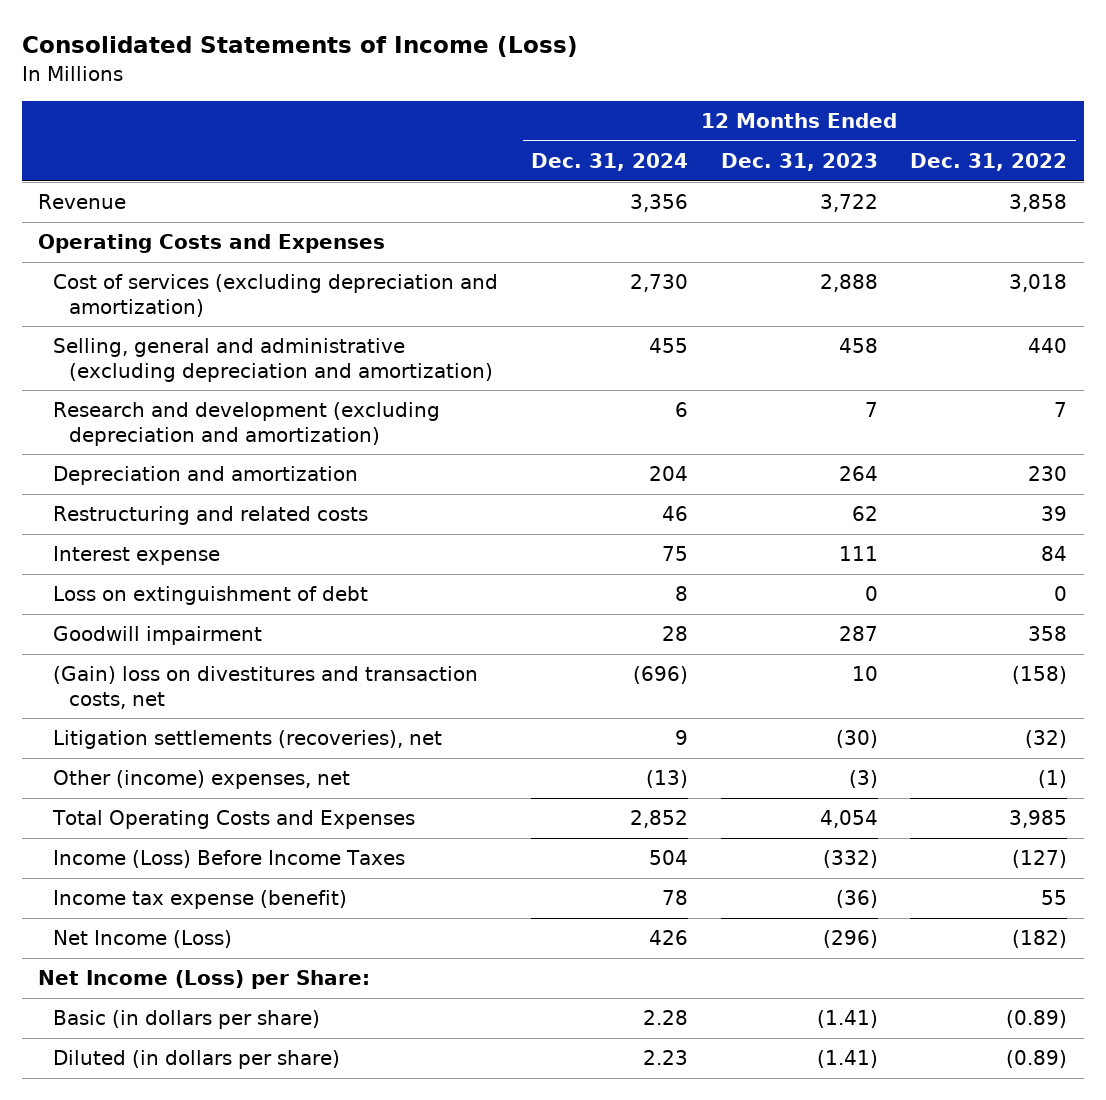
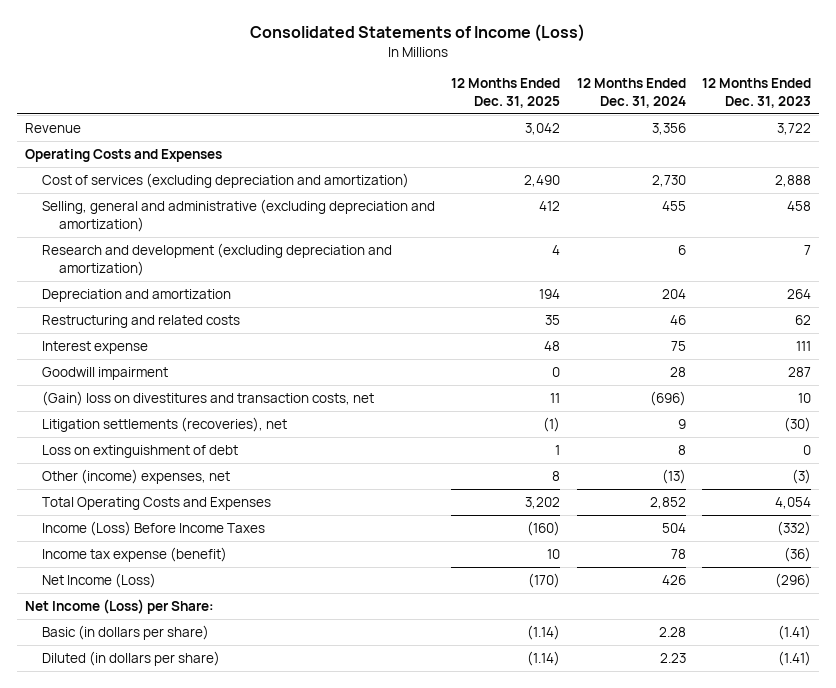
[910,153,1068,172] Dec. 31, 2022 -> none
none -> [451,78,561,108] 12 Months Ended Dec. 31, 2025
[53,586,369,606] Loss on extinguishment of debt -> [41,444,238,458] Loss on extinguishment of debt

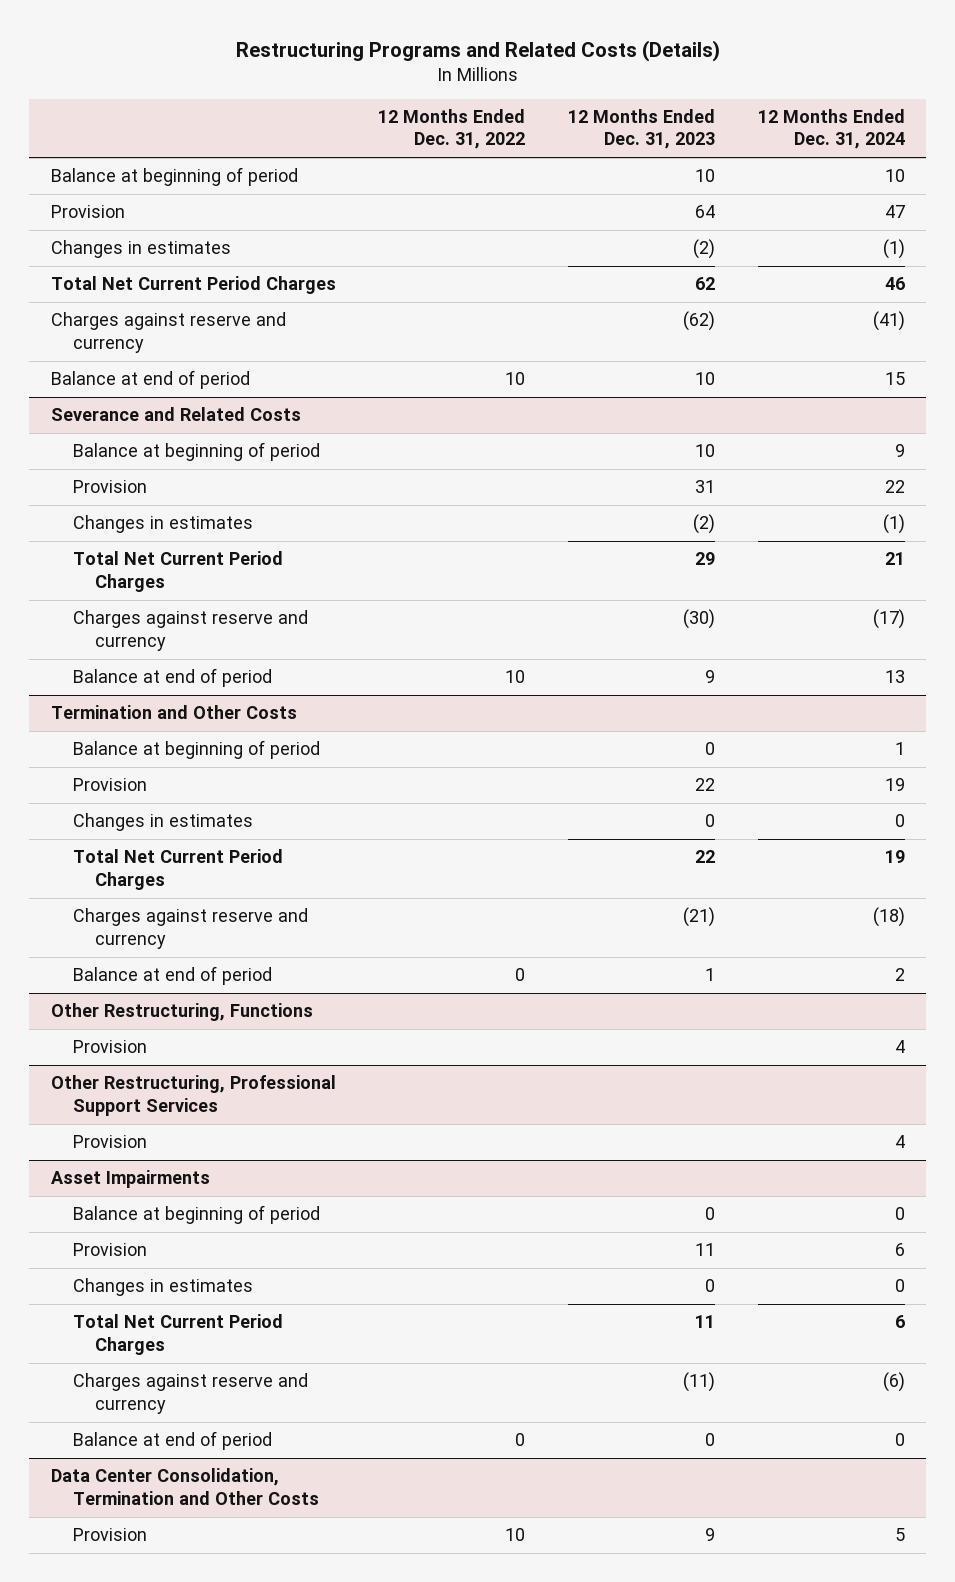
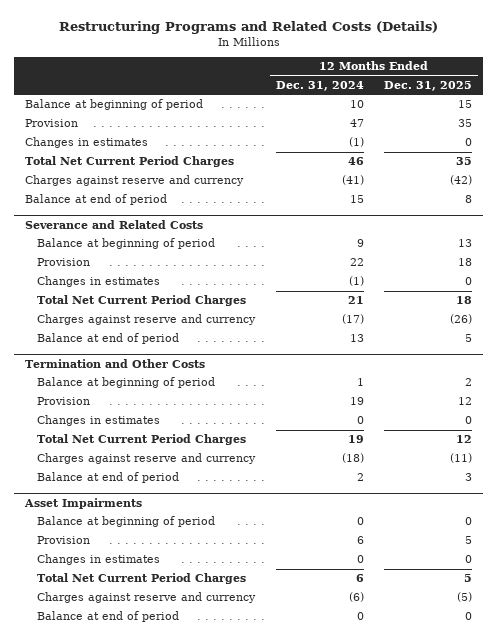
[378,109,526,150] 12 Months Ended Dec. 31, 2022 -> none
[567,109,715,150] 12 Months Ended Dec. 31, 2023 -> none
none -> [384,80,473,91] Dec. 31, 2025
[50,1003,313,1022] Other Restructuring, Functions -> none
[72,1040,147,1054] Provision -> none
[50,1075,336,1116] Other Restructuring, Professional Support Services -> none
[72,1135,147,1149] Provision -> none
[50,1468,319,1505] Data Center Consolidation, Termination and Other Costs -> none
[72,1528,147,1542] Provision -> none

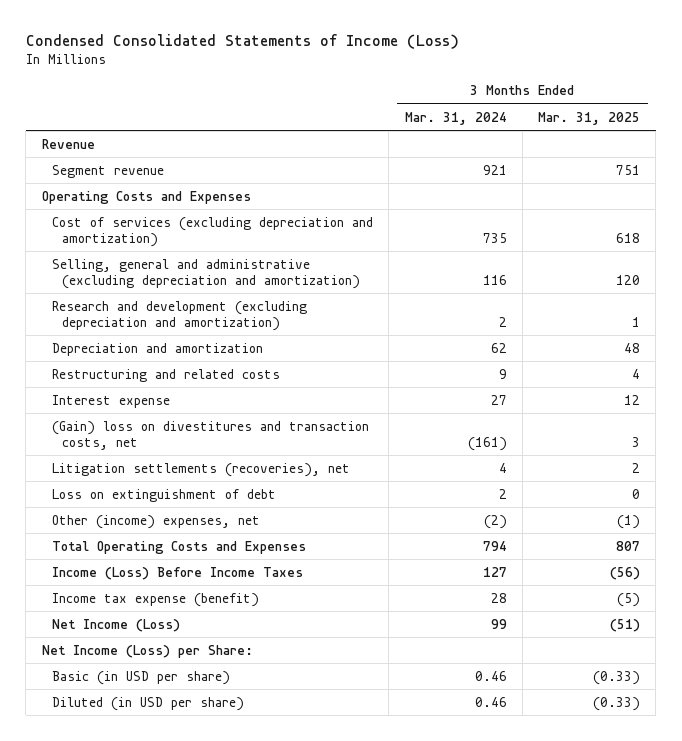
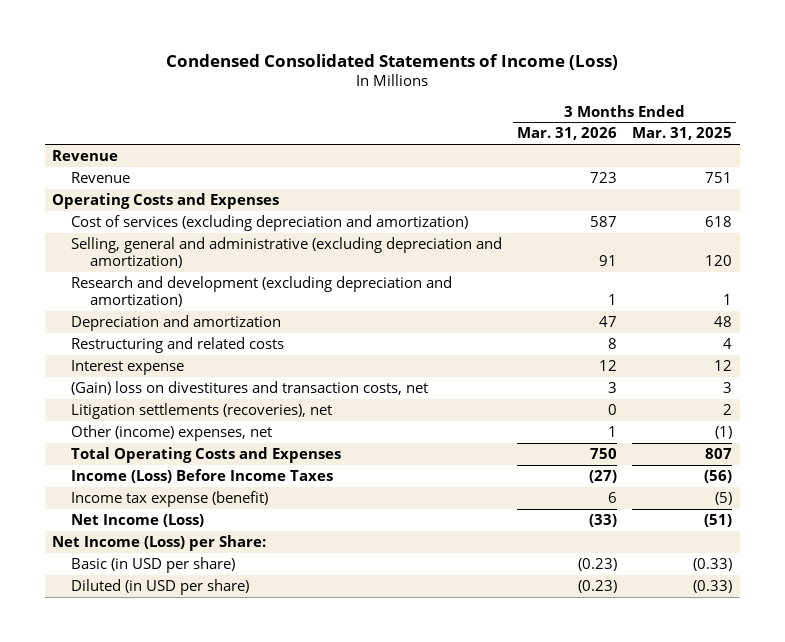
[404,111,507,125] Mar. 31, 2024 -> none
none -> [517,127,618,141] Mar. 31, 2026
[52,164,165,178] Segment revenue -> [70,172,130,184] Revenue
[52,488,277,502] Loss on extinguishment of debt -> none

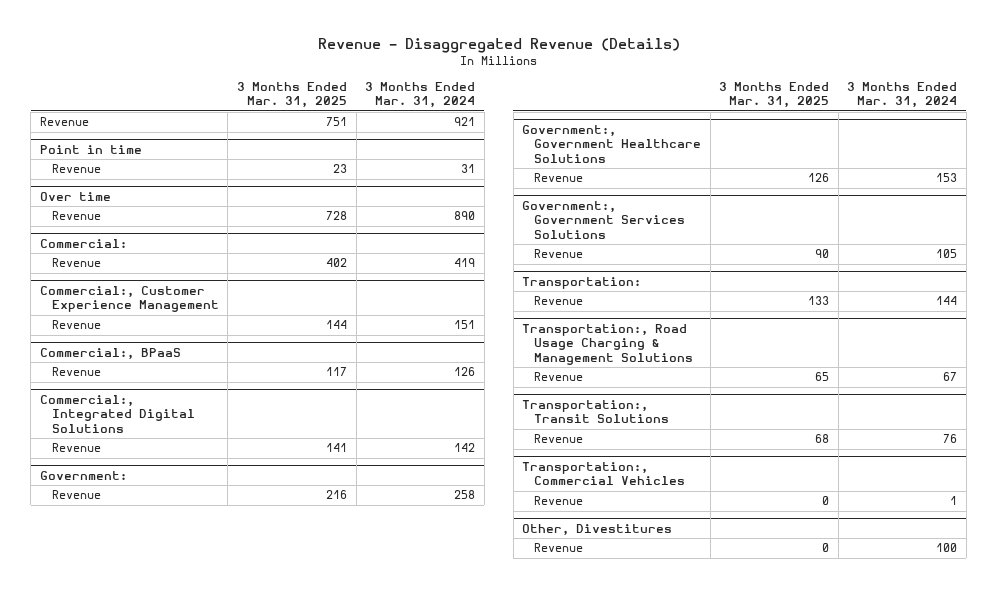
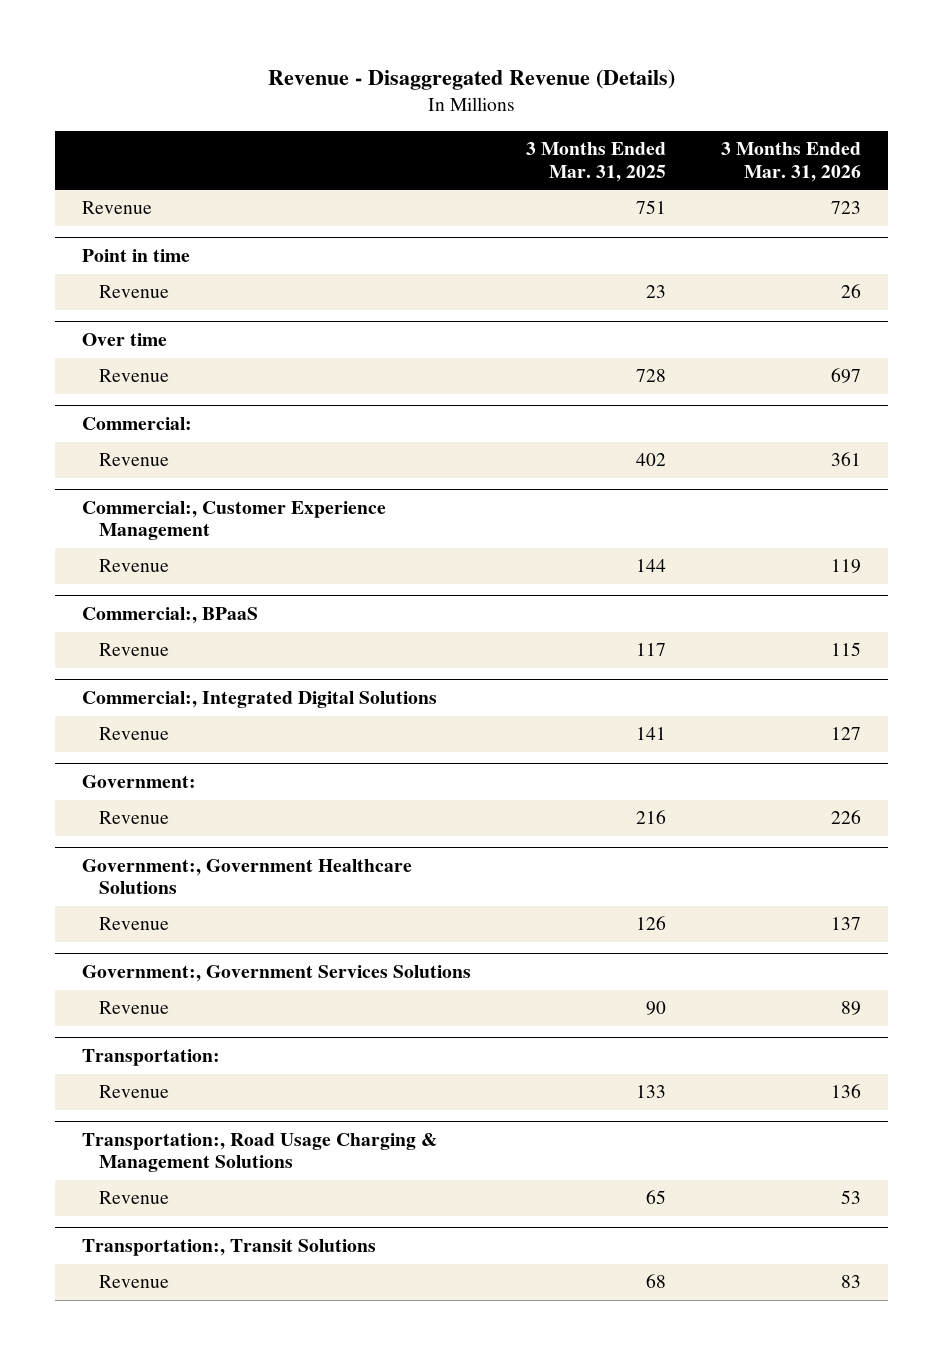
[365,81,476,109] 3 Months Ended Mar. 31, 2024 -> none
none -> [721,142,862,182] 3 Months Ended Mar. 31, 2026
[522,461,686,486] Transportation:, Commercial Vehicles -> none
[534,496,584,506] Revenue -> none
[522,523,673,536] Other, Divestitures -> none
[534,543,584,553] Revenue -> none

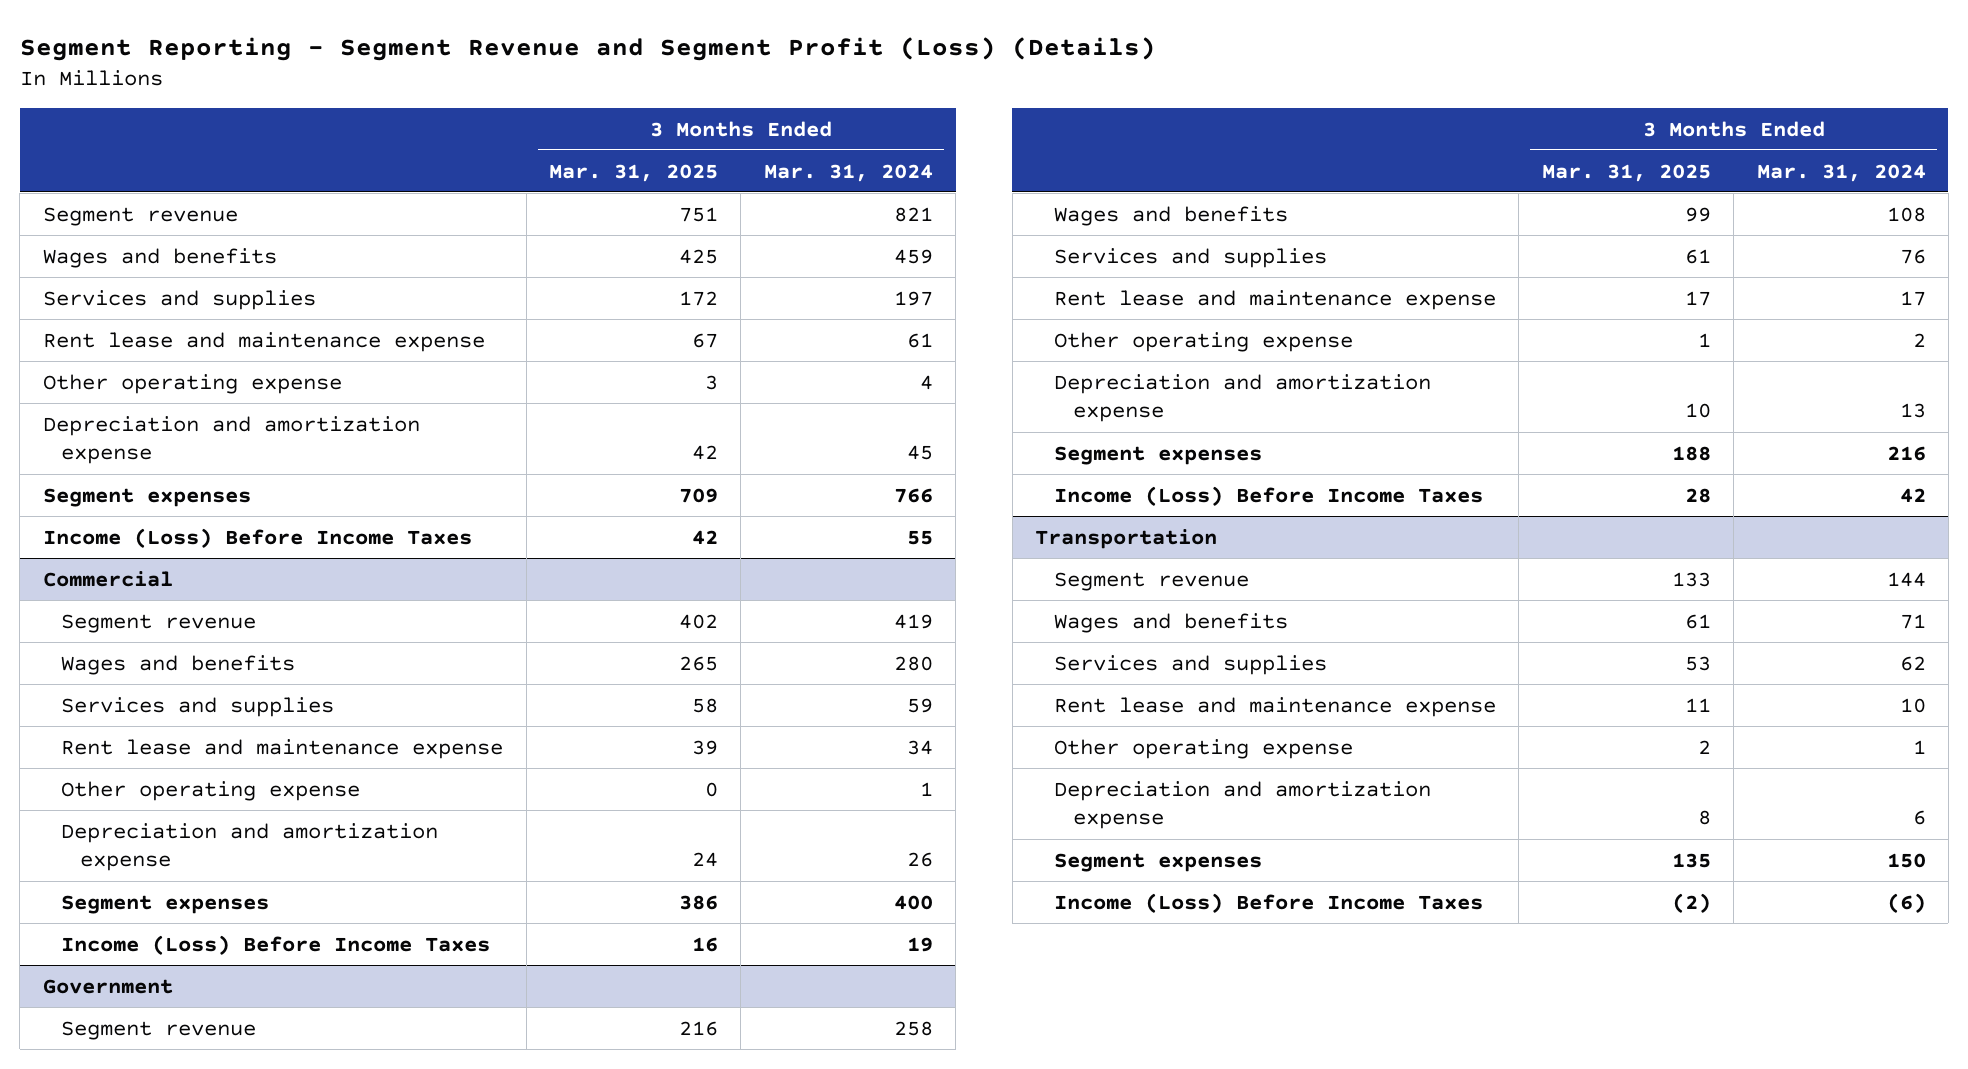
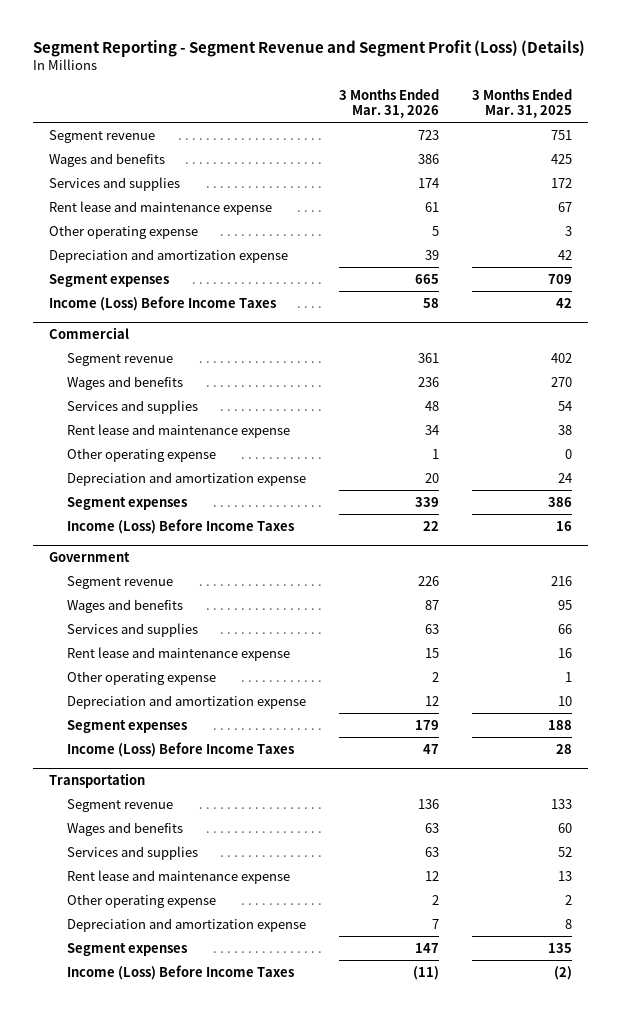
[763,163,933,182] Mar. 31, 2024 -> none
none -> [338,88,439,119] 3 Months Ended Mar. 31, 2026
[679,655,719,671] 265 -> [550,376,572,387] 270
[692,697,719,713] 58 -> [557,400,572,411] 54
[692,739,719,755] 39 -> [557,424,572,435] 38
[1684,206,1711,222] 99 -> [557,599,572,610] 95
[1684,248,1711,264] 61 -> [557,623,572,634] 66
[1684,290,1711,306] 17 -> [557,647,572,658] 16
[1684,613,1711,629] 61 -> [557,822,572,833] 60
[1684,655,1711,671] 53 -> [557,846,572,857] 52
[1684,697,1711,712] 11 -> [557,870,572,881] 13

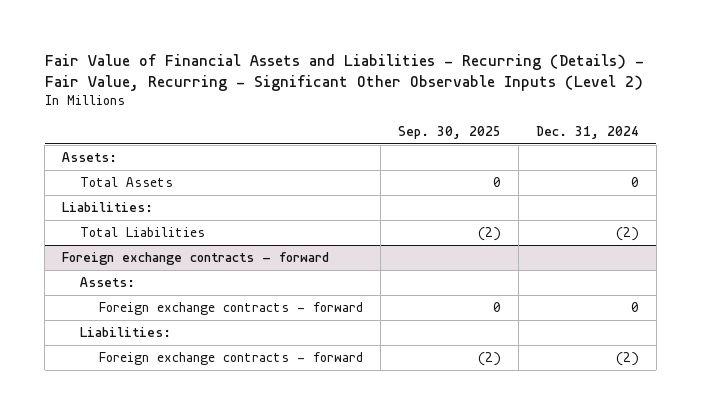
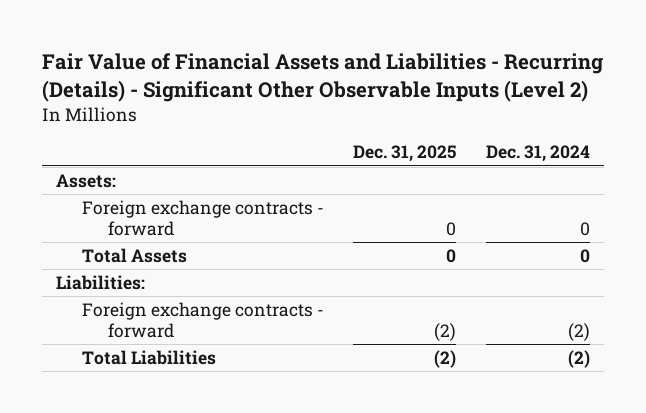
[44,53,644,92] Fair Value of Financial Assets and Liabilities - Recurring (Details) - Fair Value, Recurring - Significant Other Observable Inputs (Level 2) -> [41,53,603,102] Fair Value of Financial Assets and Liabilities - Recurring (Details) - Significant Other Observable Inputs (Level 2)
[397,126,501,140] Sep. 30, 2025 -> none
none -> [353,145,457,163] Dec. 31, 2025
[62,202,154,213] Liabilities: -> none
[62,252,330,266] Foreign exchange contracts - forward -> none
[80,277,136,288] Assets: -> none
[80,177,174,188] Total Assets -> [81,248,187,264] Total Assets
[80,227,206,238] Total Liabilities -> [81,350,216,366] Total Liabilities

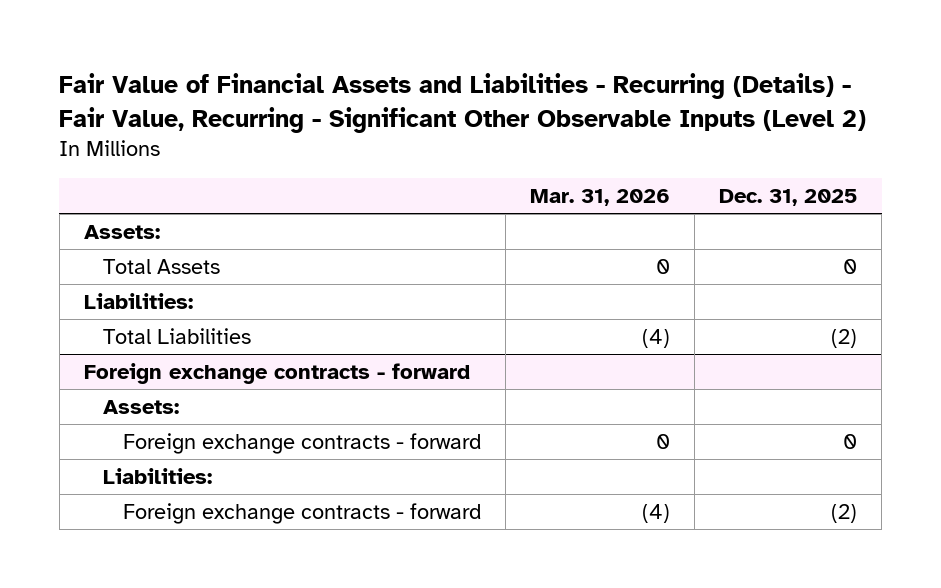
[41,53,603,102] Fair Value of Financial Assets and Liabilities - Recurring (Details) - Significant Other Observable Inputs (Level 2) -> [59,72,867,133] Fair Value of Financial Assets and Liabilities - Recurring (Details) - Fair Value, Recurring - Significant Other Observable Inputs (Level 2)
[485,145,590,163] Dec. 31, 2024 -> none
none -> [529,189,670,207] Mar. 31, 2026
[81,200,324,236] Foreign exchange contracts - forward -> none
[81,302,324,338] Foreign exchange contracts - forward -> none
none -> [83,363,470,385] Foreign exchange contracts - forward
none -> [103,400,180,415] Assets:
none -> [122,433,481,455] Foreign exchange contracts - forward
none -> [103,468,213,485] Liabilities:
none -> [122,503,481,525] Foreign exchange contracts - forward

